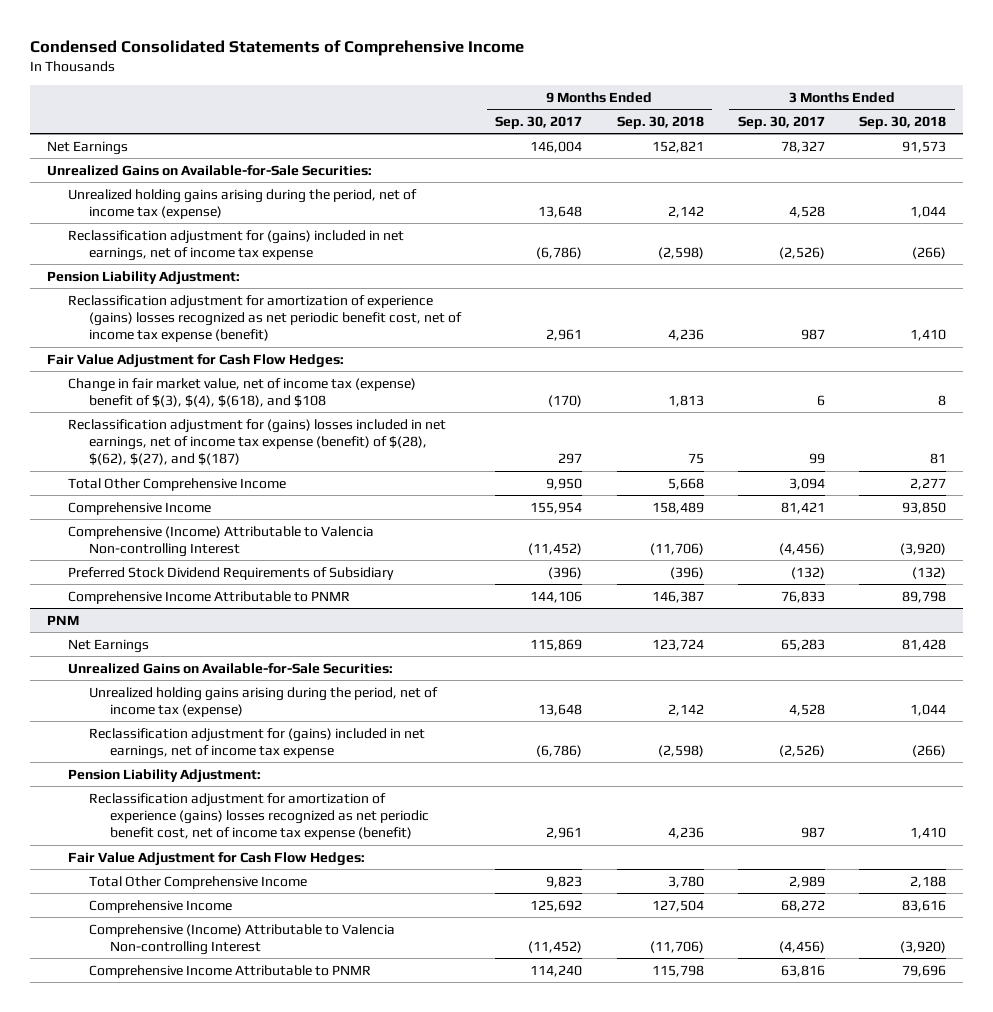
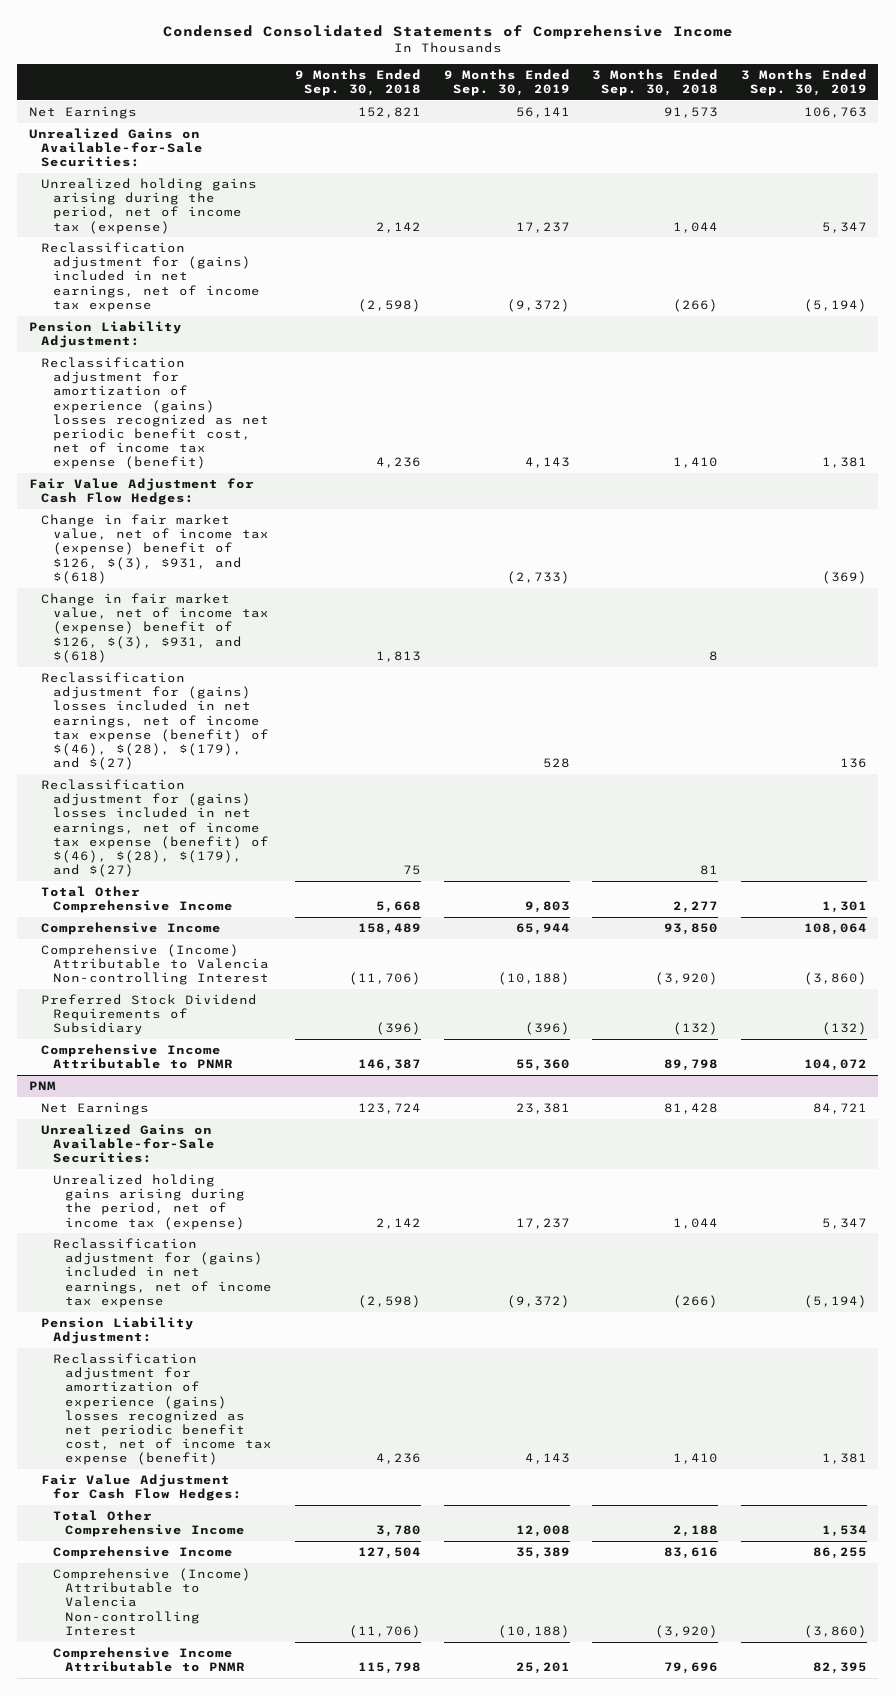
[495,115,583,129] Sep. 30, 2017 -> none
[737,115,825,129] Sep. 30, 2017 -> none
none -> [443,68,570,96] 9 Months Ended Sep. 30, 2019
none -> [740,68,867,96] 3 Months Ended Sep. 30, 2019
none -> [40,514,269,584] Change in fair market value, net of income tax (expense) benefit of $126, $(3), $931, and $(618)
[67,377,416,407] Change in fair market value, net of income tax (expense) benefit of $(3), $(4), $(618), and $108 -> [40,593,269,663] Change in fair market value, net of income tax (expense) benefit of $126, $(3), $931, and $(618)
none -> [40,672,269,771] Reclassification adjustment for (gains) losses included in net earnings, net of income tax expense (benefit) of $(46), $(28), $(179), and $(27)
[67,418,446,466] Reclassification adjustment for (gains) losses included in net earnings, net of income tax expense (benefit) of $(28), $(62), $(27), and $(187) -> [40,779,269,878] Reclassification adjustment for (gains) losses included in net earnings, net of income tax expense (benefit) of $(46), $(28), $(179), and $(27)

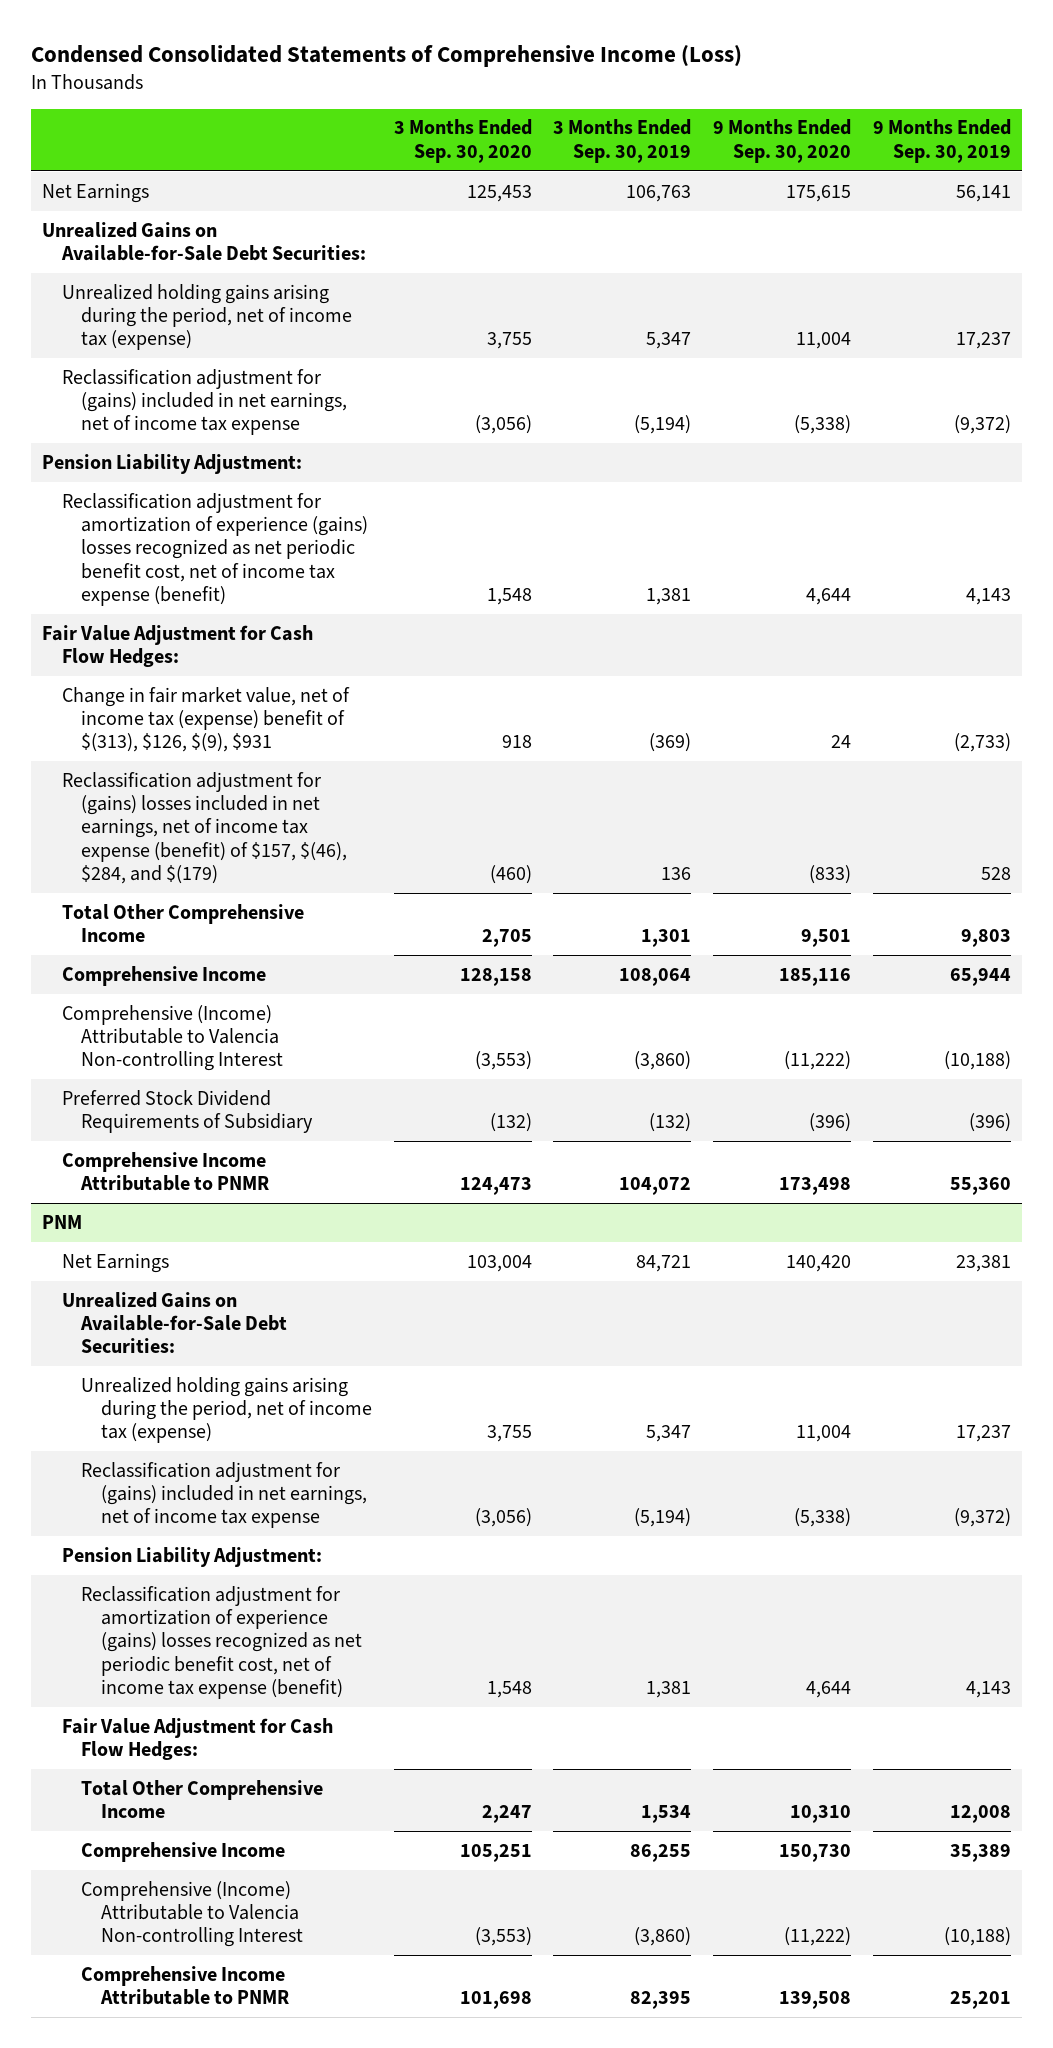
[162,24,733,39] Condensed Consolidated Statements of Comprehensive Income -> [31,45,743,68] Condensed Consolidated Statements of Comprehensive Income (Loss)
[294,68,421,96] 9 Months Ended Sep. 30, 2018 -> none
[592,68,719,96] 3 Months Ended Sep. 30, 2018 -> none
none -> [393,119,532,163] 3 Months Ended Sep. 30, 2020
none -> [713,119,852,163] 9 Months Ended Sep. 30, 2020
[28,128,203,168] Unrealized Gains on Available-for-Sale Securities: -> [42,221,366,262] Unrealized Gains on Available-for-Sale Debt Securities:
[40,593,269,663] Change in fair market value, net of income tax (expense) benefit of $126, $(3), $931, and $(618) -> none
[40,779,269,878] Reclassification adjustment for (gains) losses included in net earnings, net of income tax expense (benefit) of $(46), $(28), $(179), and $(27) -> none
[40,514,269,584] Change in fair market value, net of income tax (expense) benefit of $126, $(3), $931, and $(618) -> [61,686,350,753] Change in fair market value, net of income tax (expense) benefit of $(313), $126, $(9), $931
[40,672,269,771] Reclassification adjustment for (gains) losses included in net earnings, net of income tax expense (benefit) of $(46), $(28), $(179), and $(27) -> [61,771,348,884] Reclassification adjustment for (gains) losses included in net earnings, net of income tax expense (benefit) of $157, $(46), $284, and $(179)
[40,1124,215,1164] Unrealized Gains on Available-for-Sale Securities: -> [61,1291,288,1354] Unrealized Gains on Available-for-Sale Debt Securities:

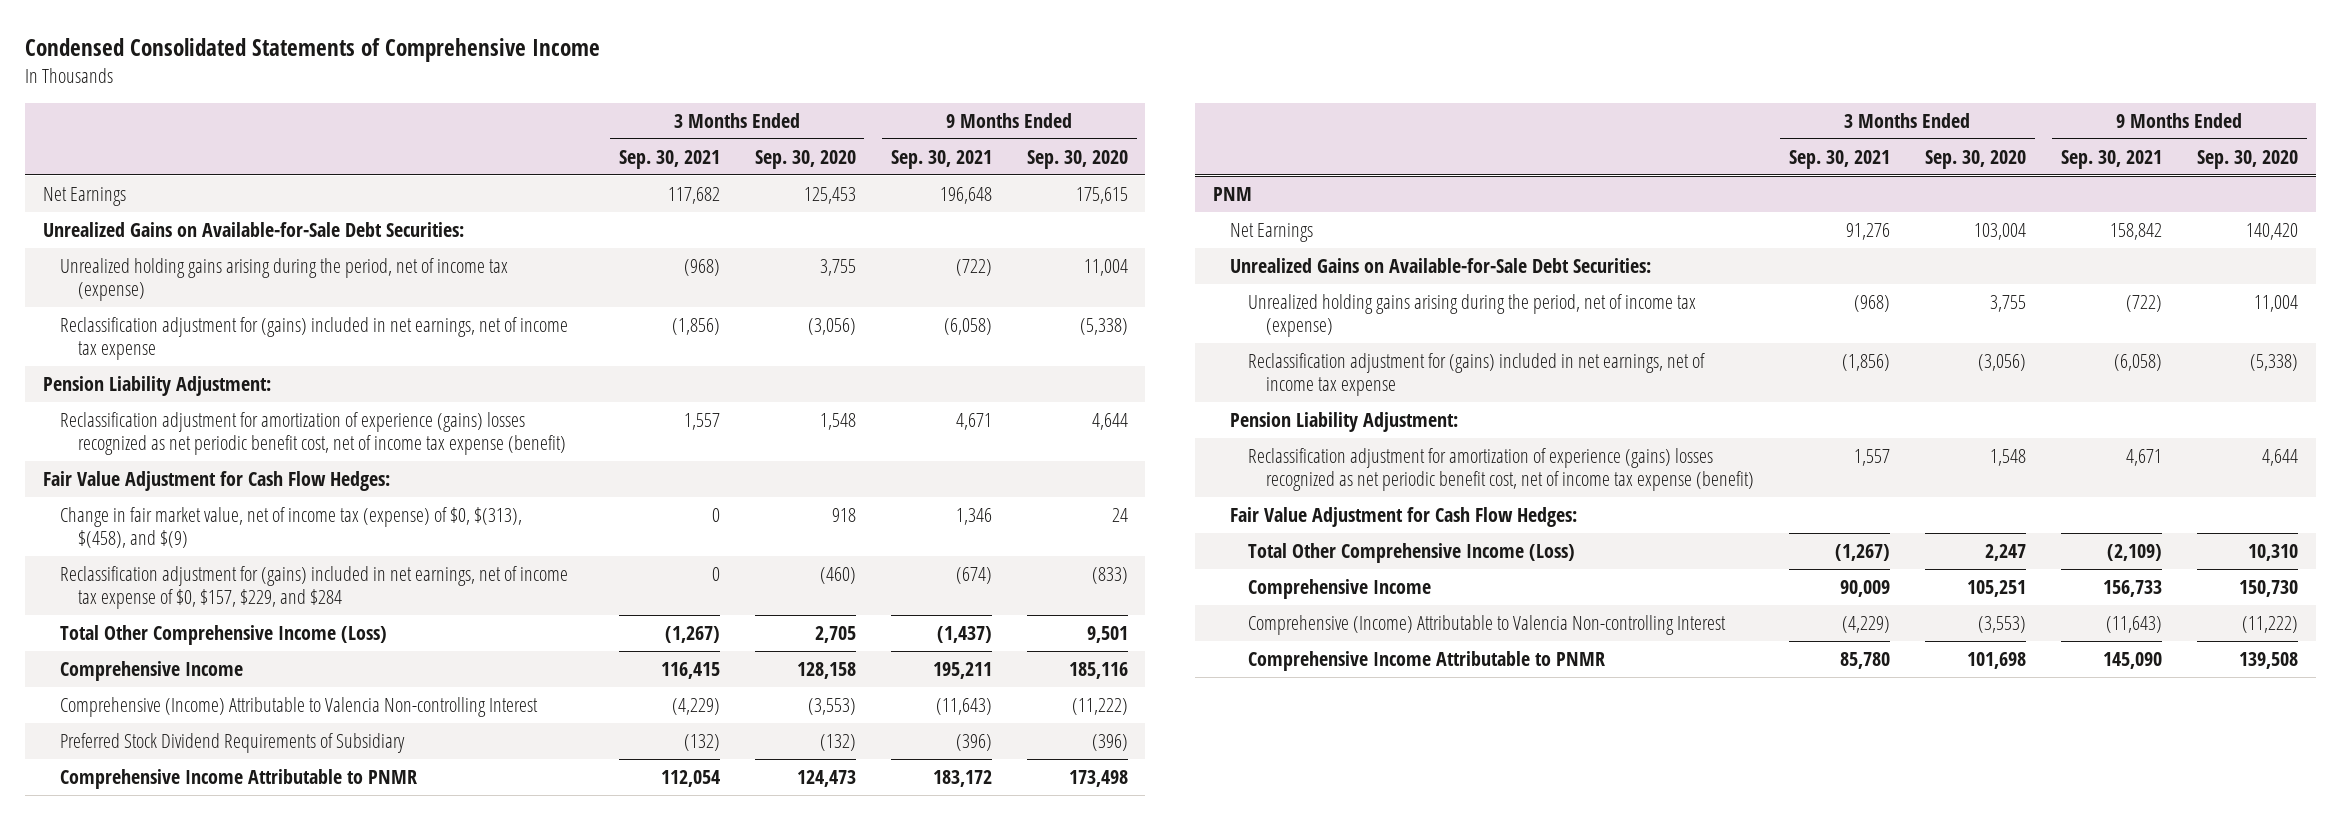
[31,45,743,68] Condensed Consolidated Statements of Comprehensive Income (Loss) -> [25,38,601,63] Condensed Consolidated Statements of Comprehensive Income
[553,119,692,163] 3 Months Ended Sep. 30, 2019 -> none
[873,119,1012,163] 9 Months Ended Sep. 30, 2019 -> none
none -> [618,149,720,169] Sep. 30, 2021
none -> [890,149,992,169] Sep. 30, 2021
[61,686,350,753] Change in fair market value, net of income tax (expense) benefit of $(313), $126, $(9), $931 -> [60,507,523,549] Change in fair market value, net of income tax (expense) of $0, $(313), $(458), and $(9)
[61,771,348,884] Reclassification adjustment for (gains) losses included in net earnings, net of income tax expense (benefit) of $157, $(46), $284, and $(179) -> [60,566,569,610] Reclassification adjustment for (gains) included in net earnings, net of income tax expense of $0, $157, $229, and $284
[61,903,304,943] Total Other Comprehensive Income -> [60,625,388,646] Total Other Comprehensive Income (Loss)
[81,1779,324,1819] Total Other Comprehensive Income -> [1248,543,1576,564] Total Other Comprehensive Income (Loss)

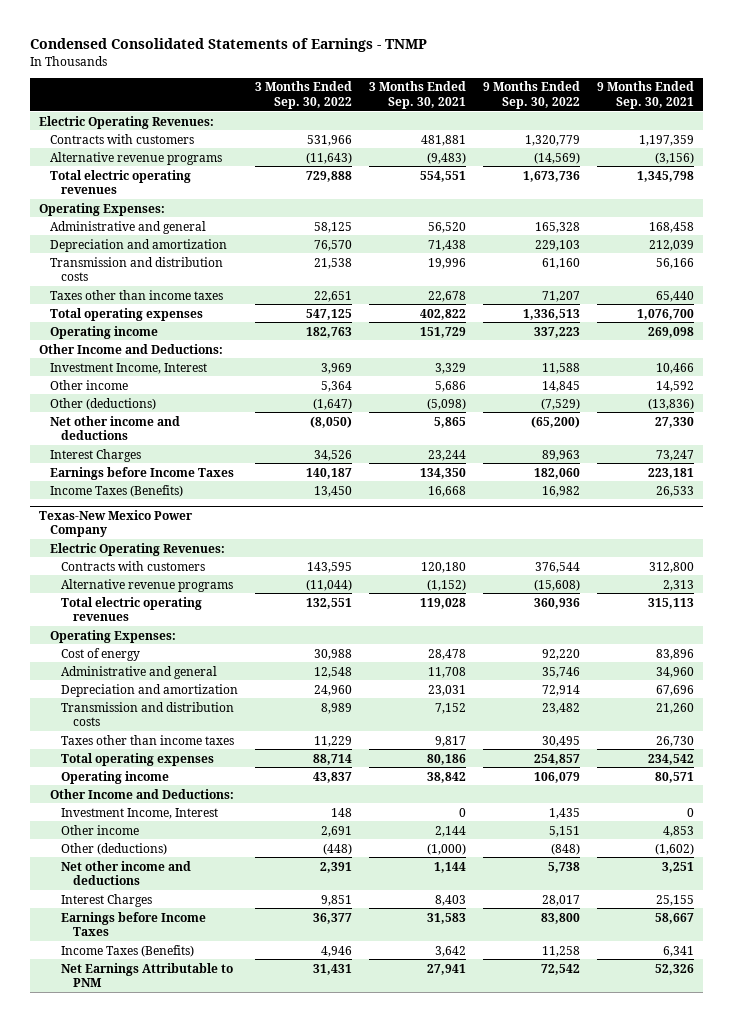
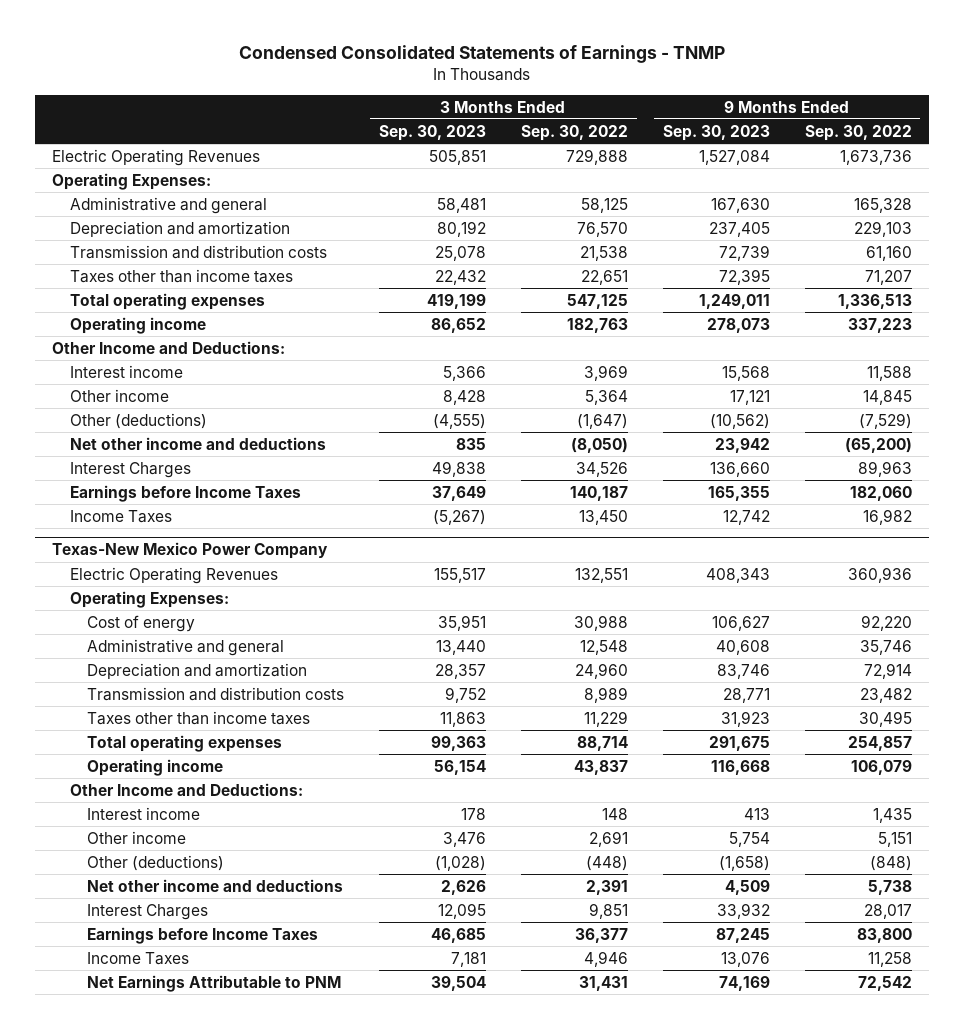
[369,81,467,109] 3 Months Ended Sep. 30, 2021 -> none
[597,81,695,109] 9 Months Ended Sep. 30, 2021 -> none
none -> [378,124,486,141] Sep. 30, 2023
none -> [662,124,770,141] Sep. 30, 2023
[38,115,214,129] Electric Operating Revenues: -> none
[49,133,194,144] Contracts with customers -> none
[49,151,222,165] Alternative revenue programs -> none
[49,169,191,195] Total electric operating revenues -> [52,148,261,166] Electric Operating Revenues
[49,362,207,374] Investment Income, Interest -> [69,364,183,378] Interest income
[49,484,183,497] Income Taxes (Benefits) -> [69,509,172,523] Income Taxes
[49,542,225,556] Electric Operating Revenues: -> none
[61,560,206,571] Contracts with customers -> none
[61,578,234,592] Alternative revenue programs -> none
[61,596,203,622] Total electric operating revenues -> [69,566,278,584] Electric Operating Revenues
[61,807,219,819] Investment Income, Interest -> [87,806,201,820] Interest income
[61,944,195,957] Income Taxes (Benefits) -> [87,951,190,965] Income Taxes

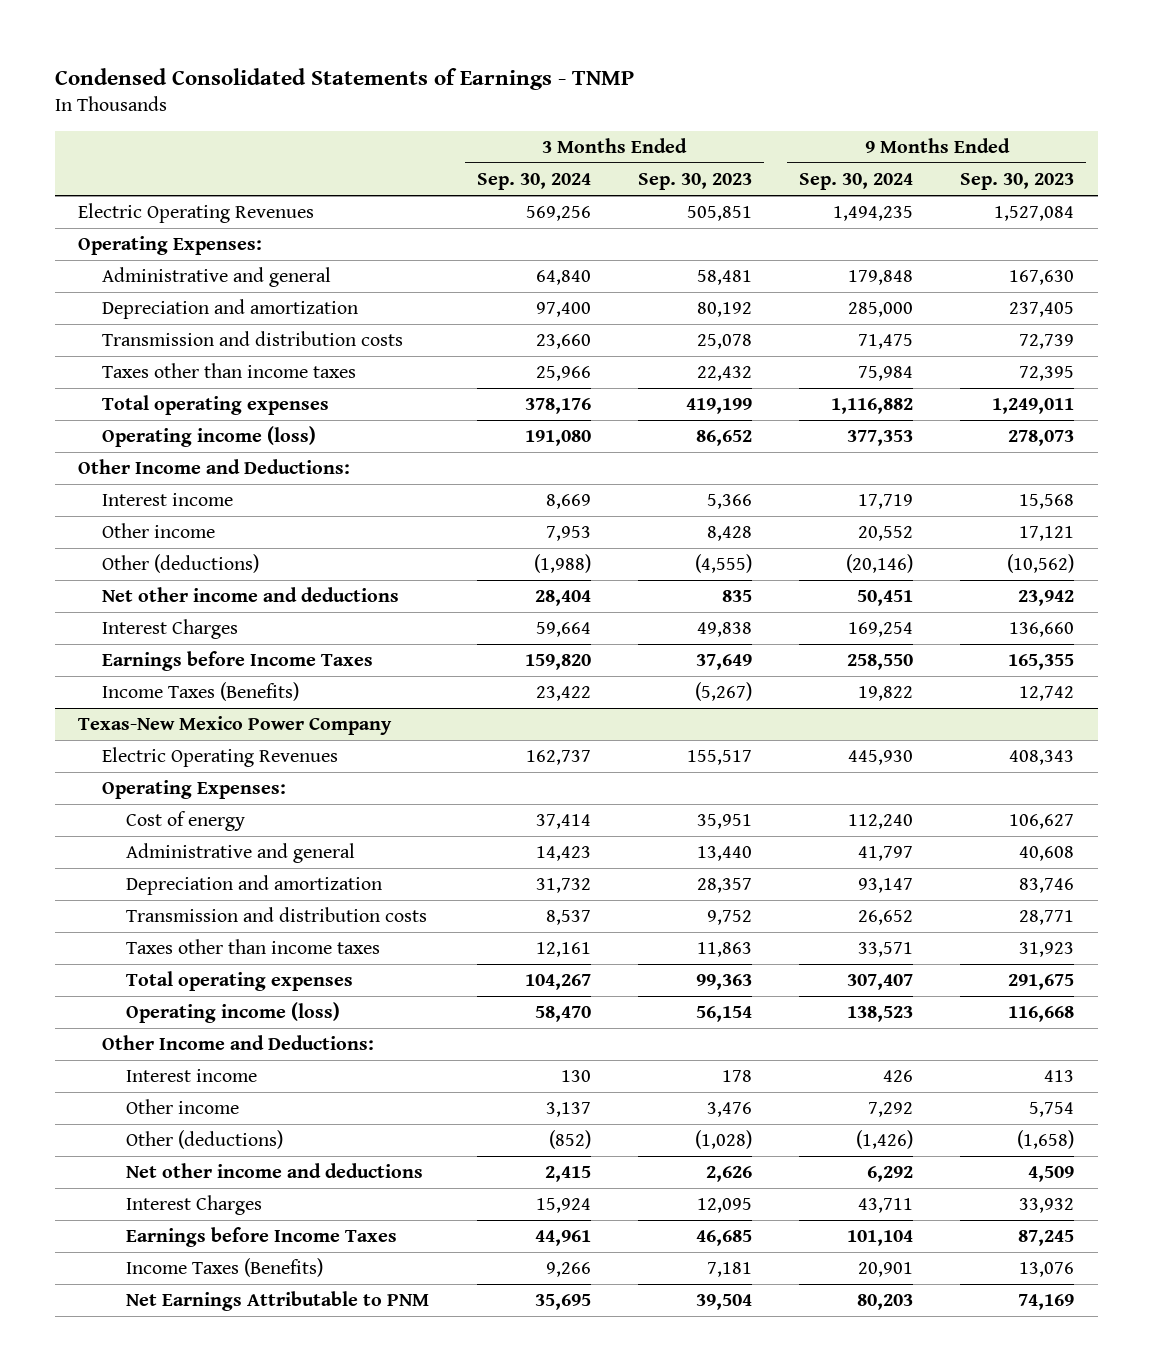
[520,124,628,141] Sep. 30, 2022 -> none
[804,124,912,141] Sep. 30, 2022 -> none
none -> [476,172,591,190] Sep. 30, 2024
none -> [799,172,914,190] Sep. 30, 2024
[69,316,206,334] Operating income -> [102,426,317,448] Operating income (loss)
[69,509,172,523] Income Taxes -> [102,682,300,702] Income Taxes (Benefits)
[87,758,224,776] Operating income -> [126,1002,341,1024] Operating income (loss)
[87,951,190,965] Income Taxes -> [126,1258,324,1278] Income Taxes (Benefits)

